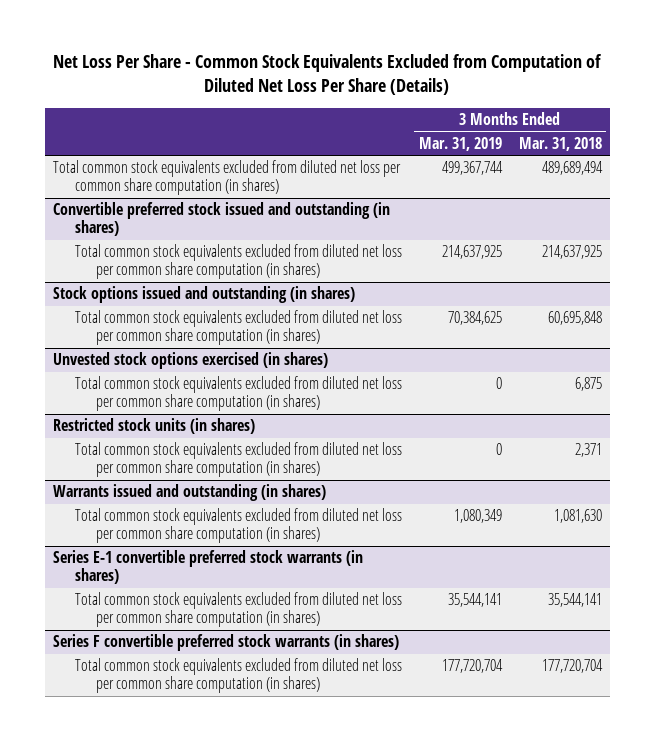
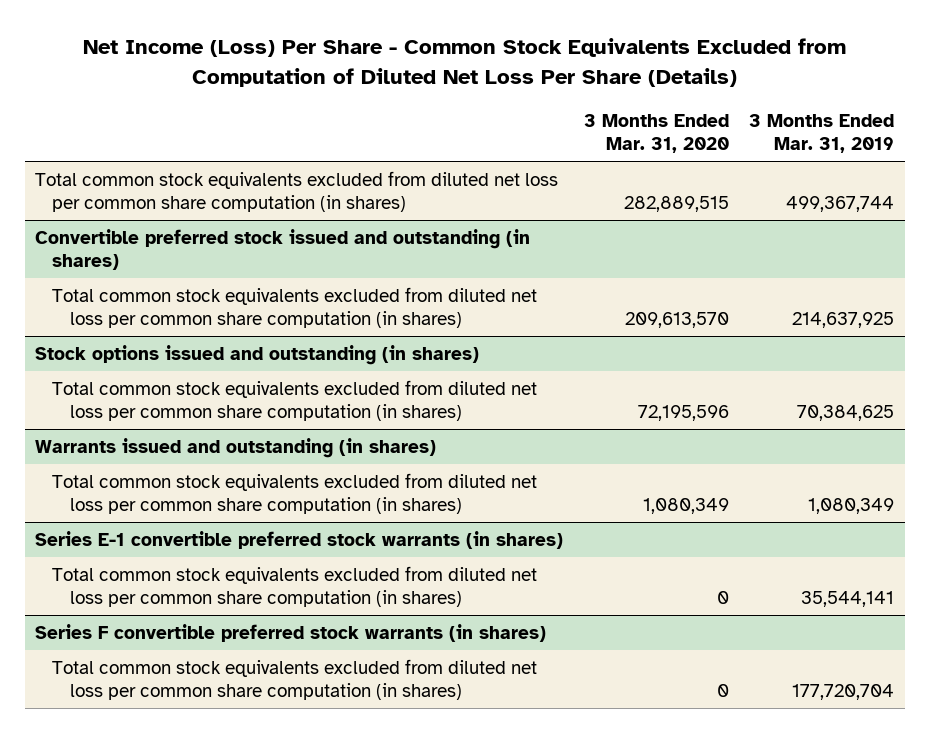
[53,54,603,96] Net Loss Per Share - Common Stock Equivalents Excluded from Computation of Diluted Net Loss Per Share (Details) -> [82,38,846,87] Net Income (Loss) Per Share - Common Stock Equivalents Excluded from Computation of Diluted Net Loss Per Share (Details)
[518,136,602,151] Mar. 31, 2018 -> none
none -> [583,113,729,154] 3 Months Ended Mar. 31, 2020
[53,352,329,370] Unvested stock options exercised (in shares) -> none
[74,376,402,412] Total common stock equivalents excluded from diluted net loss per common share computation (in shares) -> none
[53,418,256,435] Restricted stock units (in shares) -> none
[74,442,402,478] Total common stock equivalents excluded from diluted net loss per common share computation (in shares) -> none

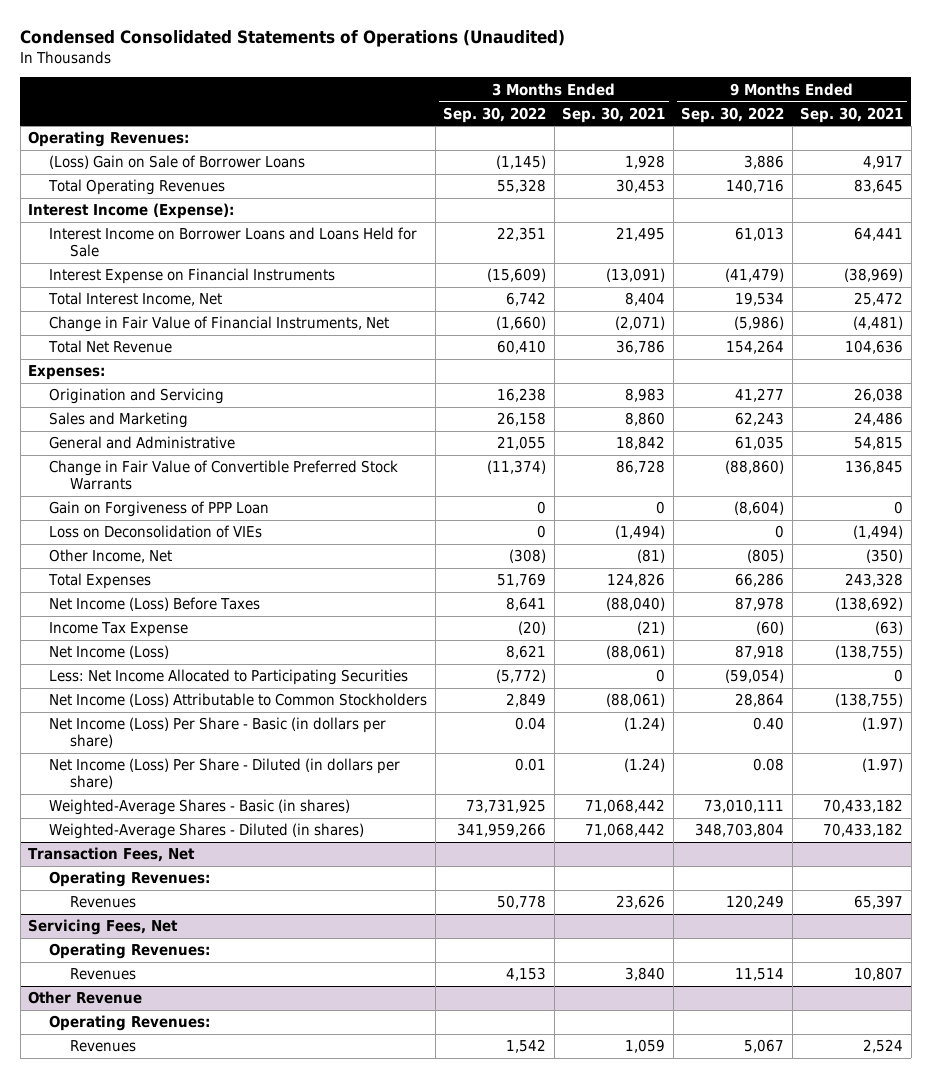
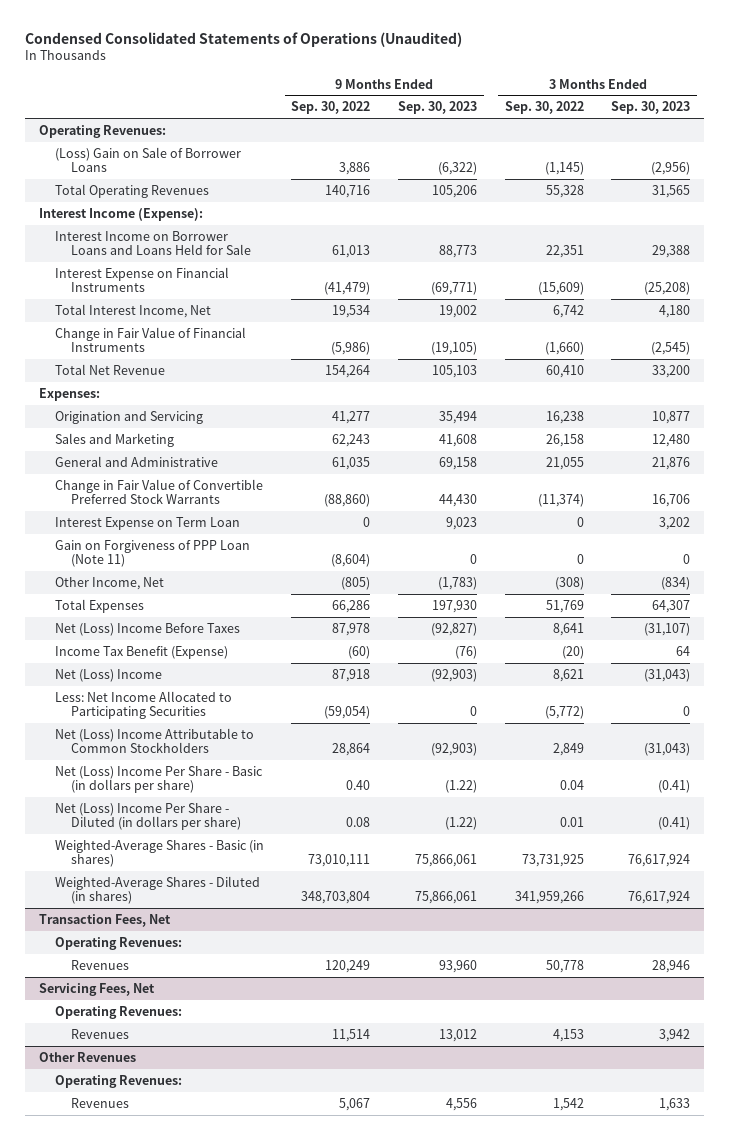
[562,106,666,123] Sep. 30, 2021 -> none
[800,106,904,123] Sep. 30, 2021 -> none
none -> [398,101,478,115] Sep. 30, 2023
none -> [611,101,691,115] Sep. 30, 2023
[49,316,390,333] Change in Fair Value of Financial Instruments, Net -> [54,326,246,353] Change in Fair Value of Financial Instruments
[49,525,263,539] Loss on Deconsolidation of VIEs -> none
none -> [54,516,240,530] Interest Expense on Term Loan
[49,501,270,518] Gain on Forgiveness of PPP Loan -> [54,539,250,568] Gain on Forgiveness of PPP Loan (Note 11)
[49,597,261,612] Net Income (Loss) Before Taxes -> [54,622,240,636] Net (Loss) Income Before Taxes
[49,622,189,638] Income Tax Expense -> [54,645,228,659] Income Tax Benefit (Expense)
[49,645,170,660] Net Income (Loss) -> [54,668,162,682] Net (Loss) Income
[49,693,428,708] Net Income (Loss) Attributable to Common Stockholders -> [54,727,254,754] Net (Loss) Income Attributable to Common Stockholders
[49,717,387,749] Net Income (Loss) Per Share - Basic (in dollars per share) -> [54,765,263,794] Net (Loss) Income Per Share - Basic (in dollars per share)
[49,758,401,790] Net Income (Loss) Per Share - Diluted (in dollars per share) -> [54,802,242,831] Net (Loss) Income Per Share - Diluted (in dollars per share)
[28,991,143,1005] Other Revenue -> [38,1051,136,1062] Other Revenues

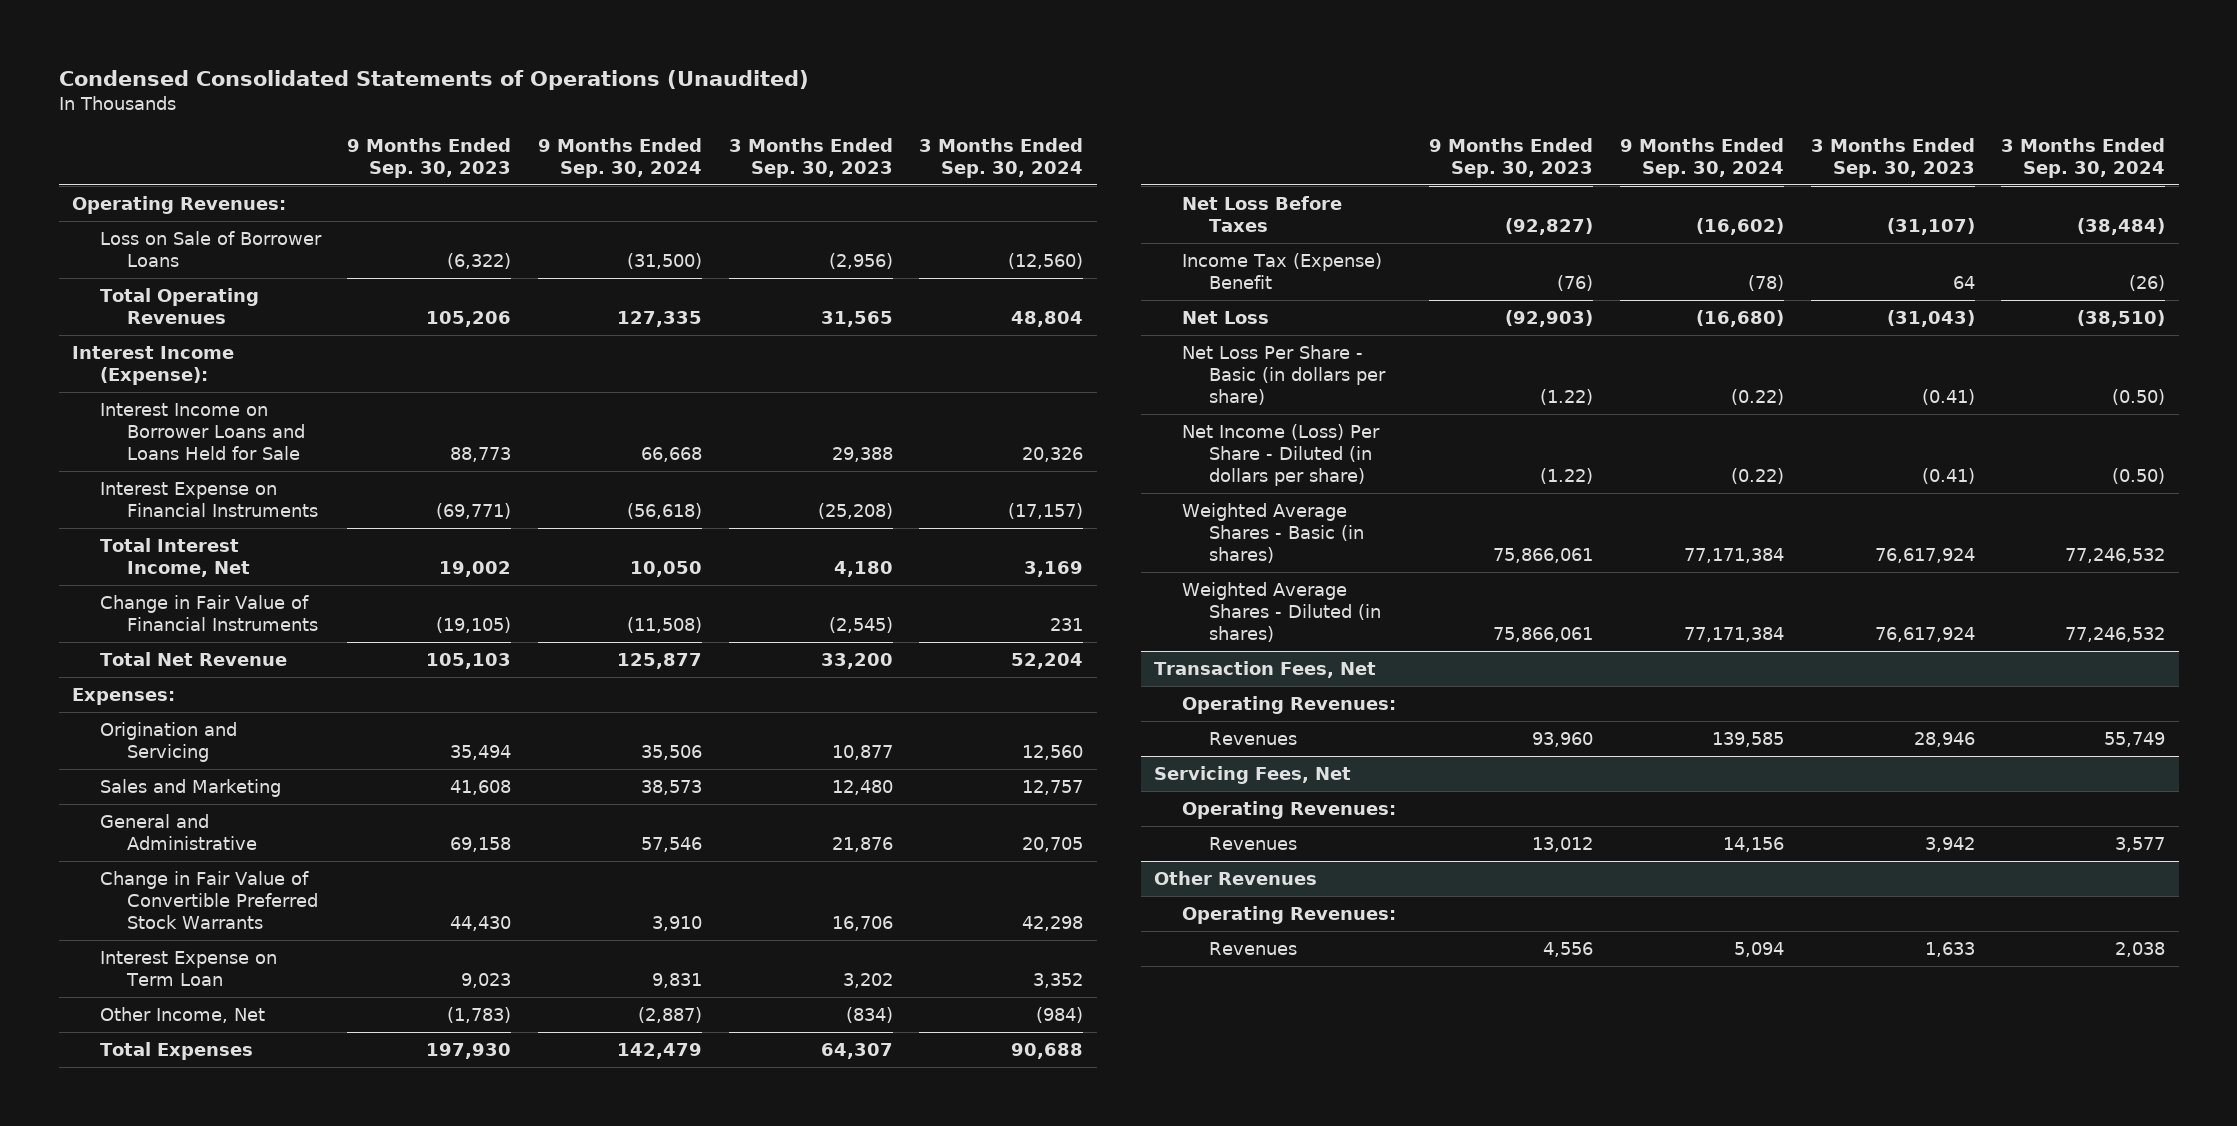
[291,101,371,115] Sep. 30, 2022 -> none
[504,101,584,115] Sep. 30, 2022 -> none
none -> [537,137,702,178] 9 Months Ended Sep. 30, 2024
none -> [919,137,1084,178] 3 Months Ended Sep. 30, 2024
[54,146,241,173] (Loss) Gain on Sale of Borrower Loans -> [99,230,322,268] Loss on Sale of Borrower Loans
[54,539,250,568] Gain on Forgiveness of PPP Loan (Note 11) -> none
[54,690,232,720] Less: Net Income Allocated to Participating Securities -> none
[54,727,254,754] Net (Loss) Income Attributable to Common Stockholders -> none
[54,622,240,636] Net (Loss) Income Before Taxes -> [1181,195,1342,233] Net Loss Before Taxes
[54,645,228,659] Income Tax Benefit (Expense) -> [1181,252,1382,290] Income Tax (Expense) Benefit
[54,668,162,682] Net (Loss) Income -> [1181,310,1269,324] Net Loss
[54,765,263,794] Net (Loss) Income Per Share - Basic (in dollars per share) -> [1181,344,1386,406] Net Loss Per Share - Basic (in dollars per share)
[54,802,242,831] Net (Loss) Income Per Share - Diluted (in dollars per share) -> [1181,423,1380,487] Net Income (Loss) Per Share - Diluted (in dollars per share)
[54,839,264,868] Weighted-Average Shares - Basic (in shares) -> [1181,502,1364,564] Weighted Average Shares - Basic (in shares)
[54,875,260,905] Weighted-Average Shares - Diluted (in shares) -> [1181,581,1381,643] Weighted Average Shares - Diluted (in shares)

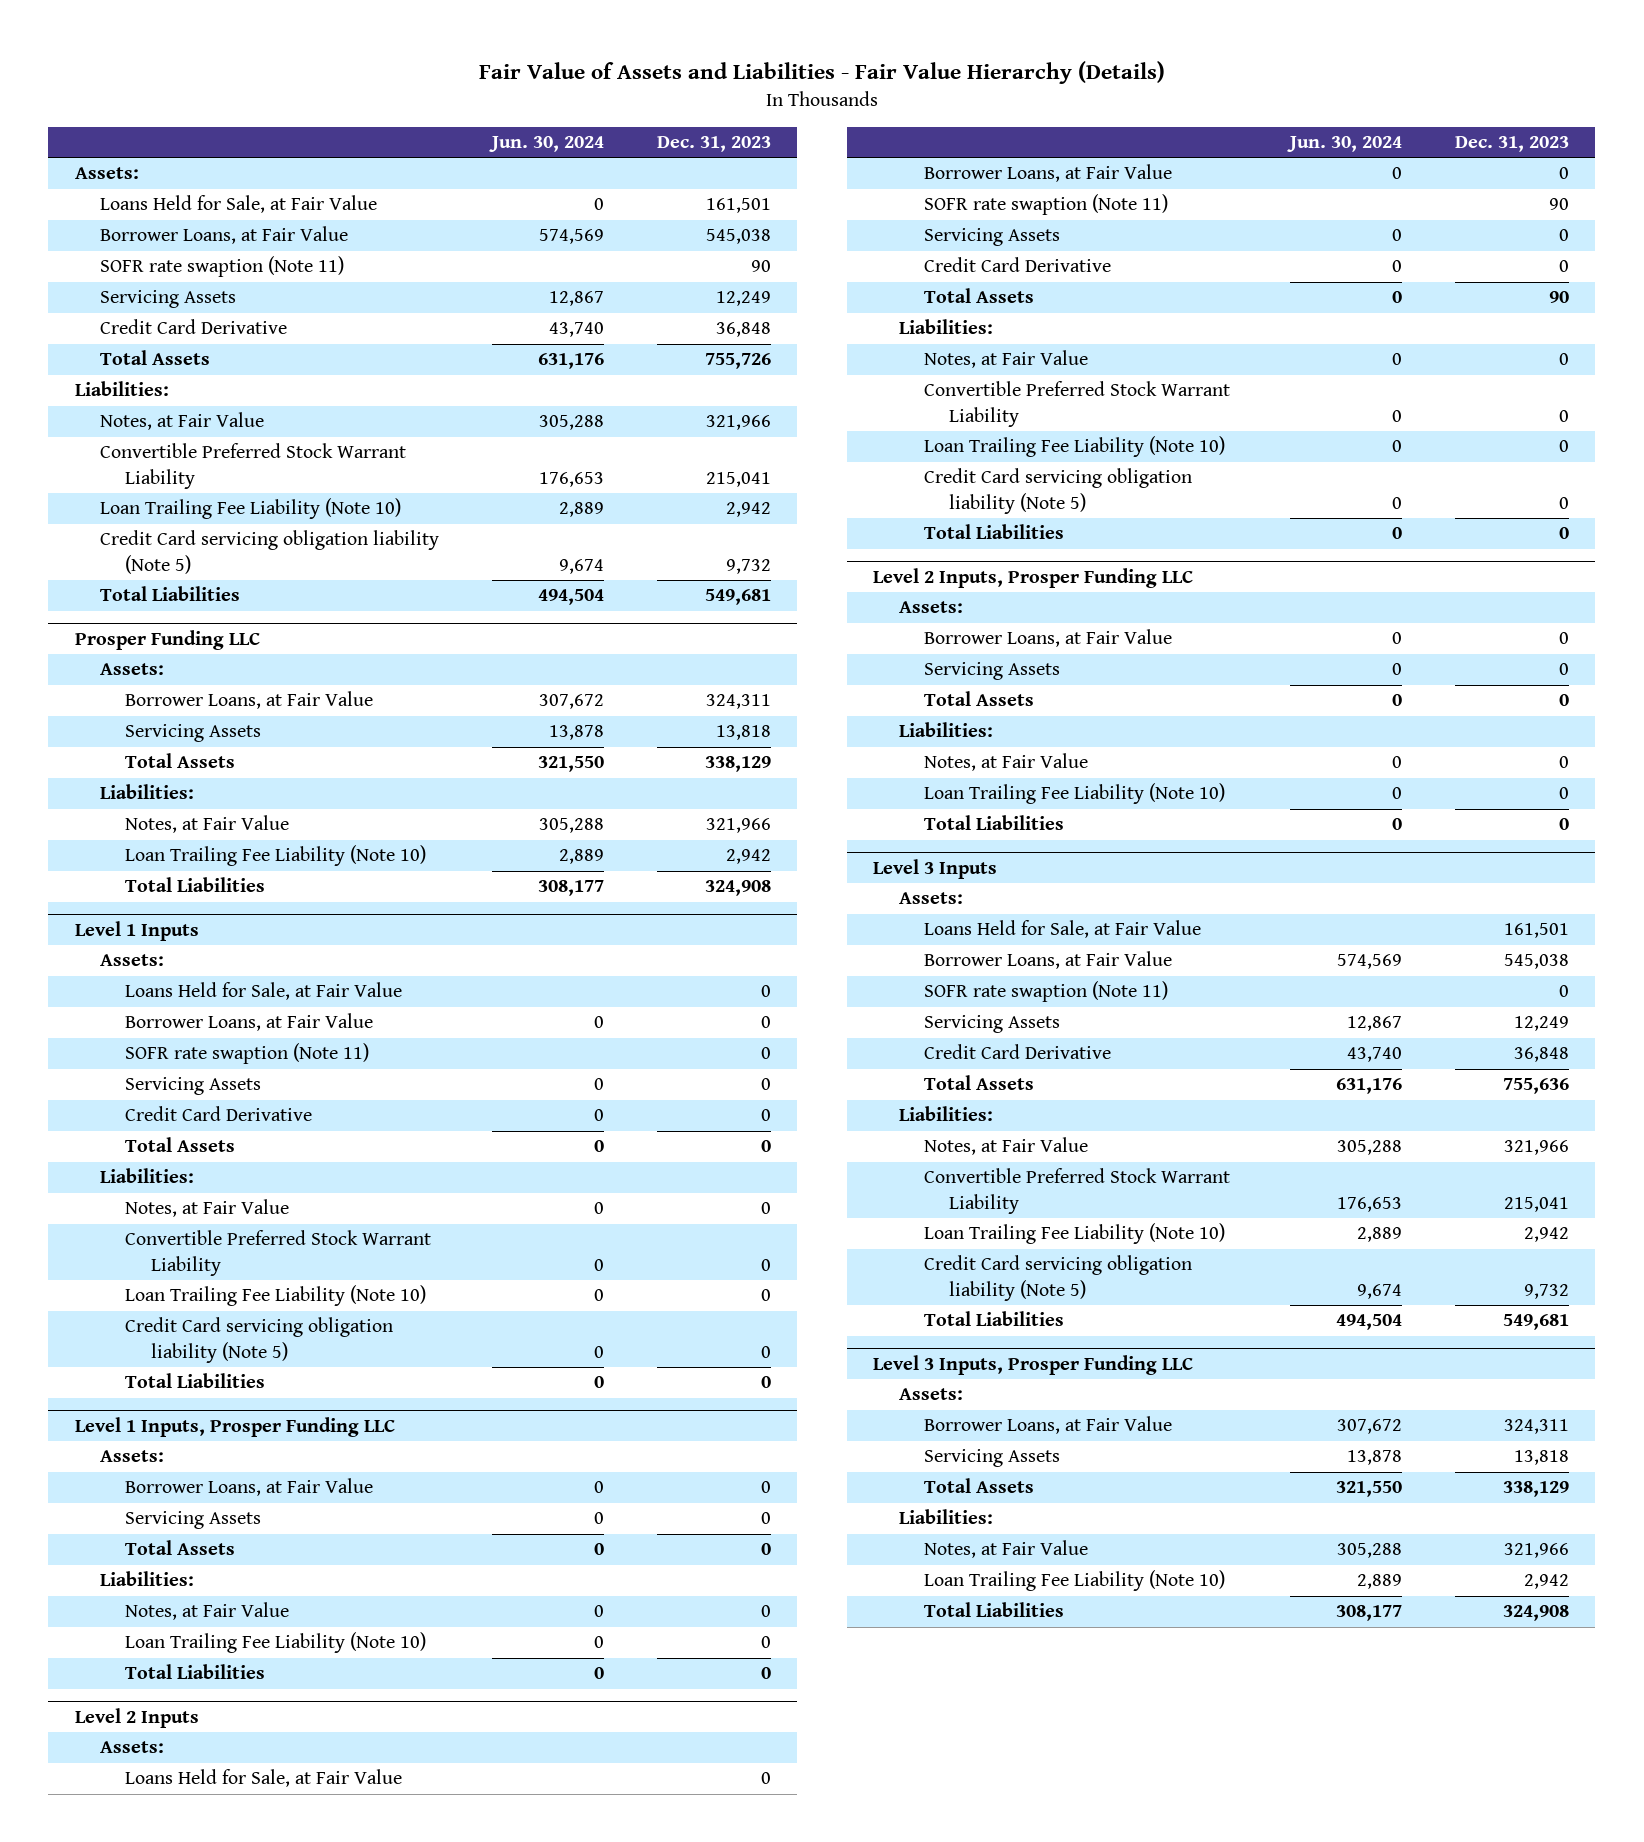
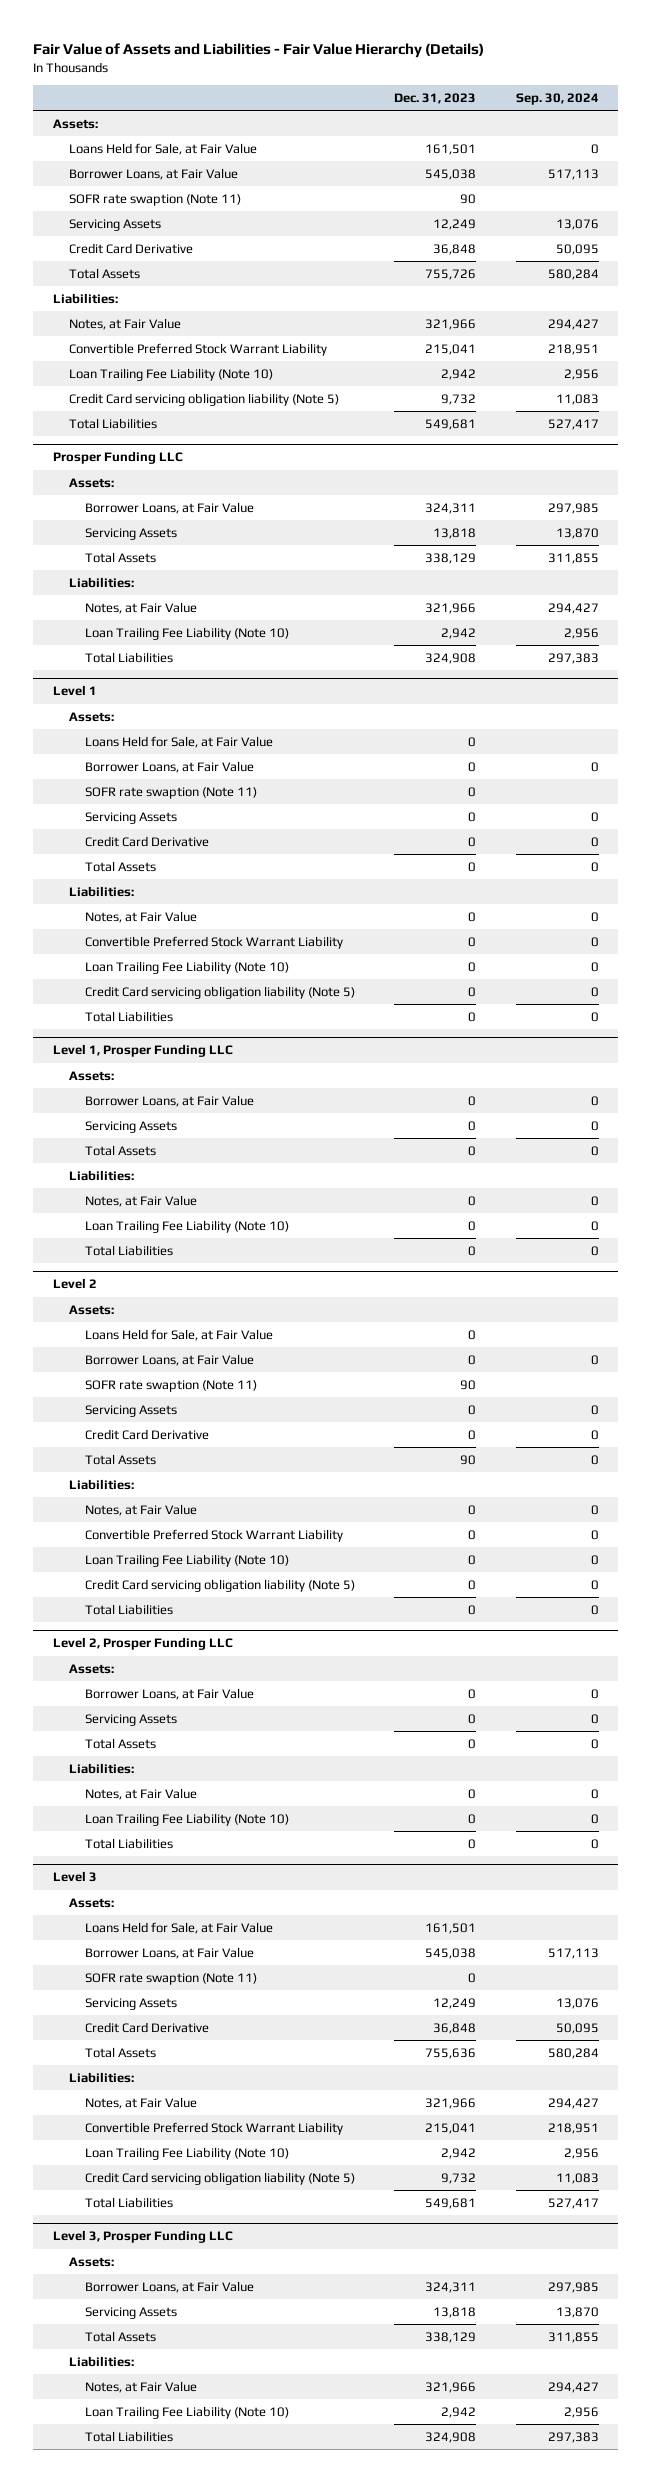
[488,136,604,153] Jun. 30, 2024 -> none
none -> [515,92,599,105] Sep. 30, 2024
[74,921,199,942] Level 1 Inputs -> [53,685,98,697] Level 1
[74,1417,395,1438] Level 1 Inputs, Prosper Funding LLC -> [53,1044,234,1058] Level 1, Prosper Funding LLC
[74,1708,199,1729] Level 2 Inputs -> [53,1278,98,1290] Level 2
[873,568,1194,589] Level 2 Inputs, Prosper Funding LLC -> [53,1637,234,1651] Level 2, Prosper Funding LLC
[873,859,998,880] Level 3 Inputs -> [53,1871,98,1883] Level 3
[873,1355,1194,1376] Level 3 Inputs, Prosper Funding LLC -> [53,2230,234,2244] Level 3, Prosper Funding LLC

